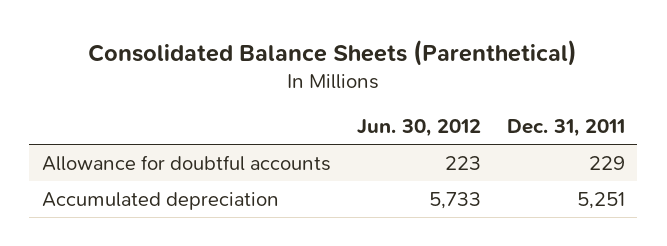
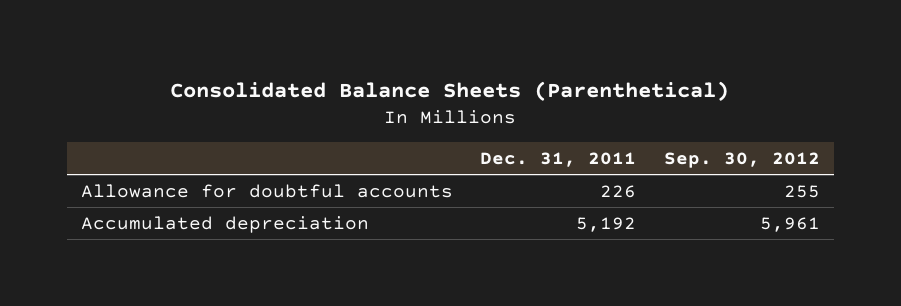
[356,119,481,138] Jun. 30, 2012 -> none
none -> [663,152,820,169] Sep. 30, 2012
[588,155,625,170] 229 -> [600,184,637,198] 226
[576,191,625,209] 5,251 -> [576,216,637,232] 5,192

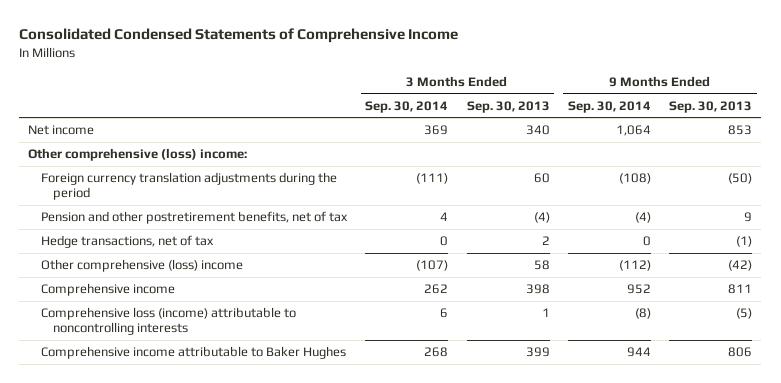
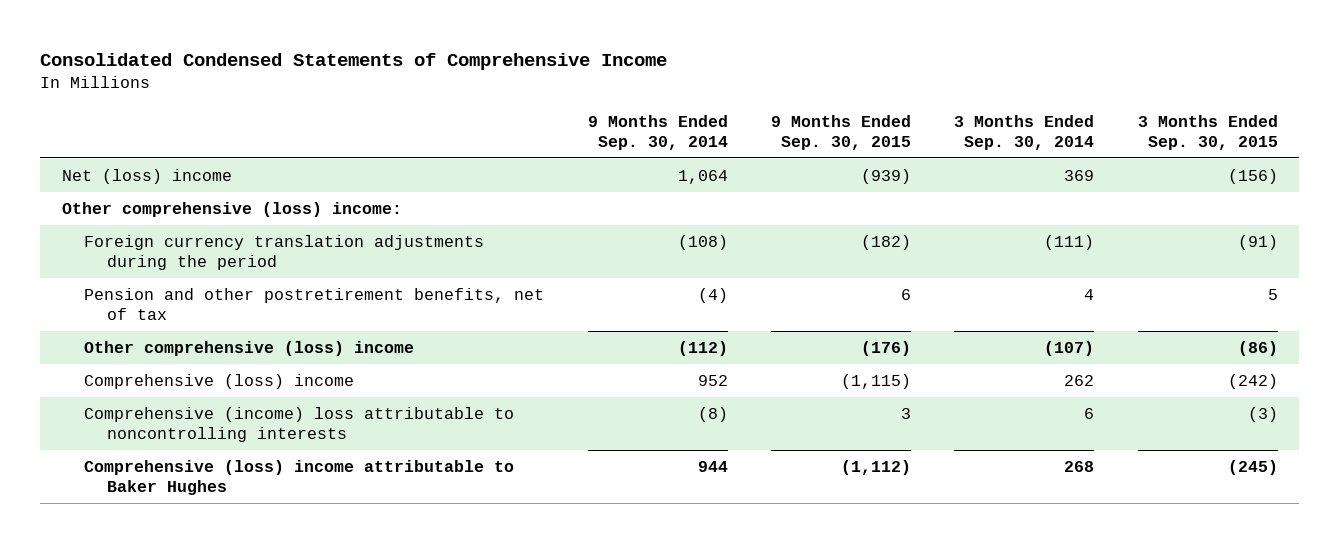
[466,100,550,113] Sep. 30, 2013 -> none
[669,100,753,113] Sep. 30, 2013 -> none
none -> [771,114,912,151] 9 Months Ended Sep. 30, 2015
none -> [1137,114,1278,151] 3 Months Ended Sep. 30, 2015
[28,125,95,136] Net income -> [61,168,232,184] Net (loss) income
[40,235,214,249] Hedge transactions, net of tax -> none
[40,283,175,297] Comprehensive income -> [84,373,355,389] Comprehensive (loss) income
[40,307,296,336] Comprehensive loss (income) attributable to noncontrolling interests -> [84,406,515,443] Comprehensive (income) loss attributable to noncontrolling interests
[40,346,346,360] Comprehensive income attributable to Baker Hughes -> [84,459,515,496] Comprehensive (loss) income attributable to Baker Hughes

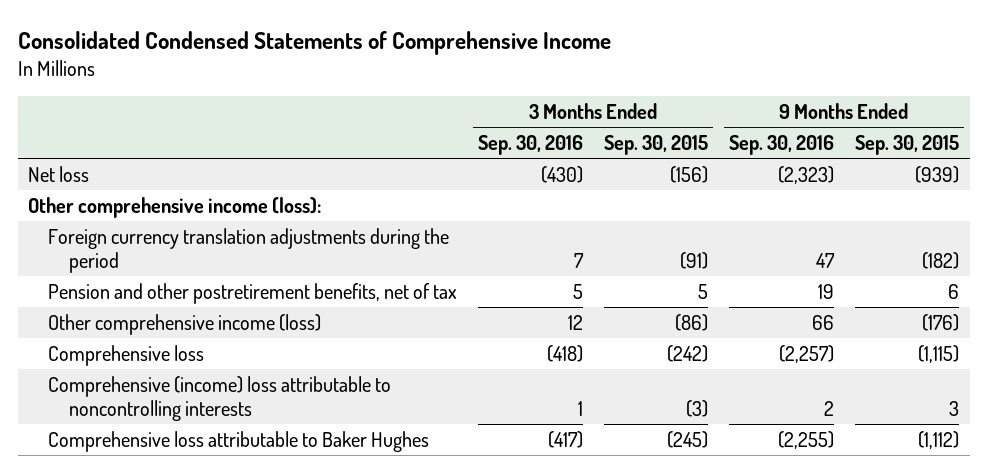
[587,114,728,151] 9 Months Ended Sep. 30, 2014 -> none
[954,114,1095,151] 3 Months Ended Sep. 30, 2014 -> none
none -> [478,135,584,156] Sep. 30, 2016
none -> [729,135,835,156] Sep. 30, 2016
[61,168,232,184] Net (loss) income -> [28,165,90,182] Net loss
[61,201,402,217] Other comprehensive (loss) income: -> [28,196,322,218] Other comprehensive income (loss):
[84,340,415,356] Other comprehensive (loss) income -> [48,313,322,335] Other comprehensive income (loss)
[84,373,355,389] Comprehensive (loss) income -> [48,344,205,366] Comprehensive loss
[84,459,515,496] Comprehensive (loss) income attributable to Baker Hughes -> [48,430,430,452] Comprehensive loss attributable to Baker Hughes

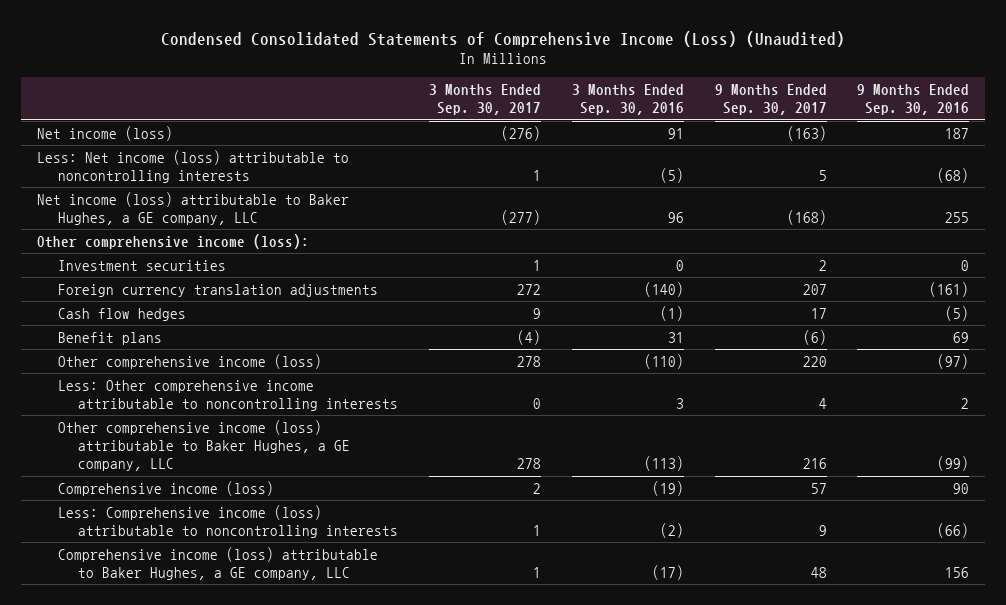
[17,30,611,55] Consolidated Condensed Statements of Comprehensive Income -> [161,30,846,47] Condensed Consolidated Statements of Comprehensive Income (Loss) (Unaudited)
[604,135,709,156] Sep. 30, 2015 -> none
[855,135,960,156] Sep. 30, 2015 -> none
none -> [429,83,542,116] 3 Months Ended Sep. 30, 2017
none -> [714,83,827,116] 9 Months Ended Sep. 30, 2017
[28,165,90,182] Net loss -> [36,125,173,141] Net income (loss)
[541,165,584,183] (430) -> [667,127,684,139] 91
[778,165,835,184] (2,323) -> [945,127,970,139] 187
none -> [36,149,349,183] Less: Net income (loss) attributable to noncontrolling interests
none -> [36,191,349,225] Net income (loss) attributable to Baker Hughes, a GE company, LLC
[48,282,458,304] Pension and other postretirement benefits, net of tax -> none
none -> [57,259,226,271] Investment securities
[48,227,450,273] Foreign currency translation adjustments during the period -> [57,283,378,297] Foreign currency translation adjustments
[574,252,585,268] 7 -> [643,281,684,297] (140)
[816,252,836,268] 47 -> [929,281,970,297] (161)
none -> [57,307,186,321] Cash flow hedges
none -> [57,331,162,345] Benefit plans
[568,314,584,330] 12 -> [643,353,684,369] (110)
[812,314,835,330] 66 -> [937,353,970,369] (97)
none -> [57,379,399,411] Less: Other comprehensive income attributable to noncontrolling interests
none -> [57,419,351,471] Other comprehensive income (loss) attributable to Baker Hughes, a GE company, LLC
[48,344,205,366] Comprehensive loss -> [57,480,274,496] Comprehensive income (loss)
[547,344,584,362] (418) -> [651,480,684,496] (19)
[779,344,835,363] (2,257) -> [953,482,970,494] 90
[48,375,392,421] Comprehensive (income) loss attributable to noncontrolling interests -> [57,504,399,538] Less: Comprehensive income (loss) attributable to noncontrolling interests
[578,400,584,416] 1 -> [659,522,684,538] (2)
[824,400,835,416] 2 -> [937,522,970,538] (66)
[48,430,430,452] Comprehensive loss attributable to Baker Hughes -> [57,546,378,580] Comprehensive income (loss) attributable to Baker Hughes, a GE company, LLC
[548,430,584,448] (417) -> [651,564,684,580] (17)
[778,430,835,449] (2,255) -> [945,566,970,578] 156

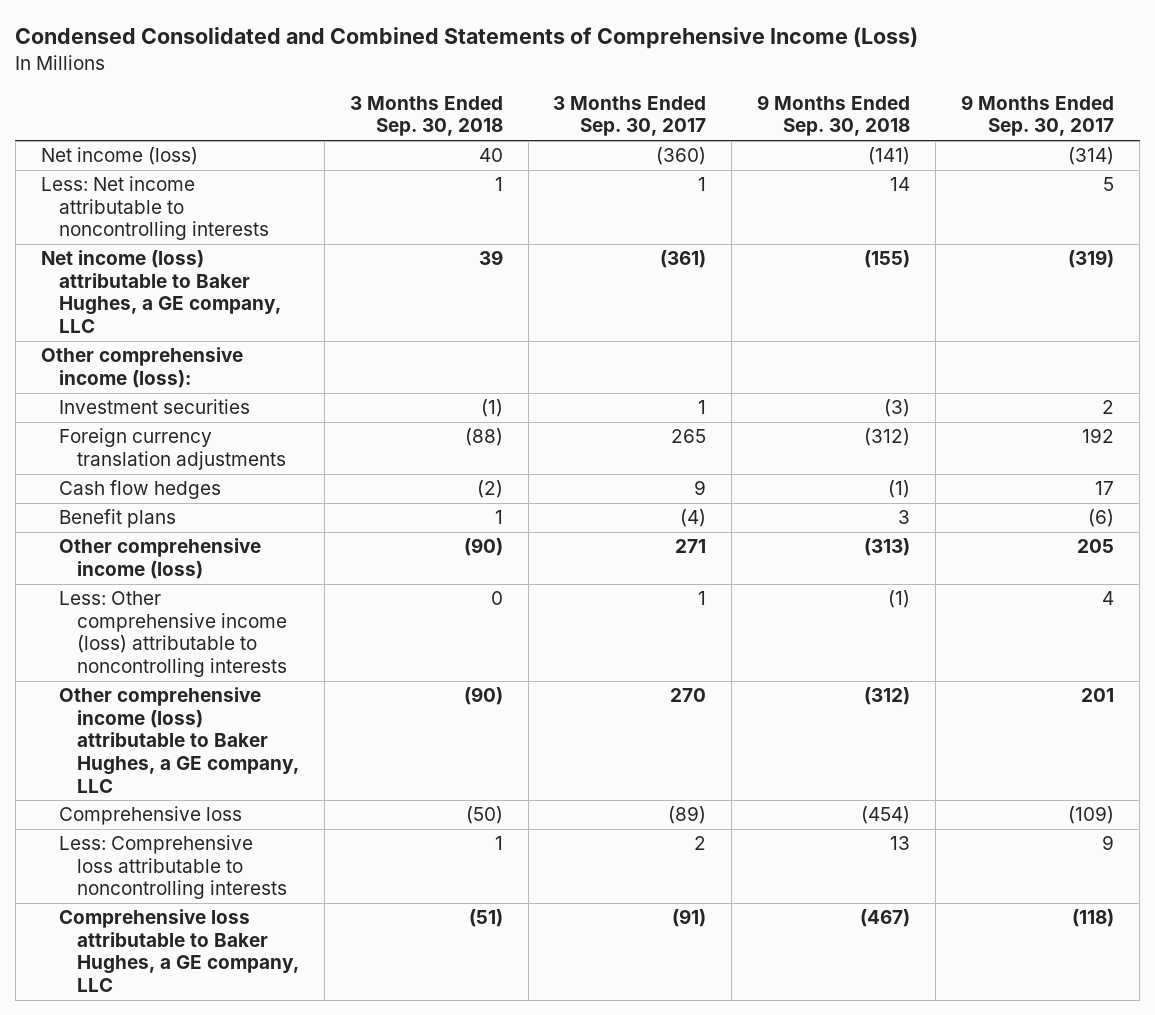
[161,30,846,47] Condensed Consolidated Statements of Comprehensive Income (Loss) (Unaudited) -> [15,27,919,50] Condensed Consolidated and Combined Statements of Comprehensive Income (Loss)
[571,83,684,116] 3 Months Ended Sep. 30, 2016 -> none
[857,83,970,116] 9 Months Ended Sep. 30, 2016 -> none
none -> [349,95,503,137] 3 Months Ended Sep. 30, 2018
none -> [757,94,911,137] 9 Months Ended Sep. 30, 2018
[501,125,542,141] (276) -> [656,147,707,166] (360)
[786,125,827,141] (163) -> [1068,147,1115,166] (314)
[36,149,349,183] Less: Net income (loss) attributable to noncontrolling interests -> [40,176,269,241] Less: Net income attributable to noncontrolling interests
[501,209,542,225] (277) -> [660,250,707,269] (361)
[786,209,827,225] (168) -> [1068,250,1115,269] (319)
[517,283,542,295] 272 -> [671,429,707,444] 265
[802,283,827,295] 207 -> [1082,428,1115,444] 192
[517,355,542,367] 278 -> [675,539,707,554] 271
[802,355,827,367] 220 -> [1077,539,1115,554] 205
[57,379,399,411] Less: Other comprehensive income attributable to noncontrolling interests -> [58,591,287,678] Less: Other comprehensive income (loss) attributable to noncontrolling interests
[533,397,542,409] 0 -> [698,591,707,606] 1
[517,457,542,469] 278 -> [670,688,707,703] 270
[802,457,827,469] 216 -> [1081,688,1115,703] 201
[57,480,274,496] Comprehensive income (loss) -> [58,806,242,826] Comprehensive loss
[533,482,542,494] 2 -> [668,806,707,825] (89)
[810,482,827,494] 57 -> [1068,806,1115,825] (109)
[57,504,399,538] Less: Comprehensive income (loss) attributable to noncontrolling interests -> [58,835,287,900] Less: Comprehensive loss attributable to noncontrolling interests
[533,524,542,536] 1 -> [694,836,707,851] 2
[57,546,378,580] Comprehensive income (loss) attributable to Baker Hughes, a GE company, LLC -> [58,909,299,993] Comprehensive loss attributable to Baker Hughes, a GE company, LLC
[533,566,542,578] 1 -> [672,909,707,928] (91)
[810,566,827,578] 48 -> [1072,909,1115,928] (118)

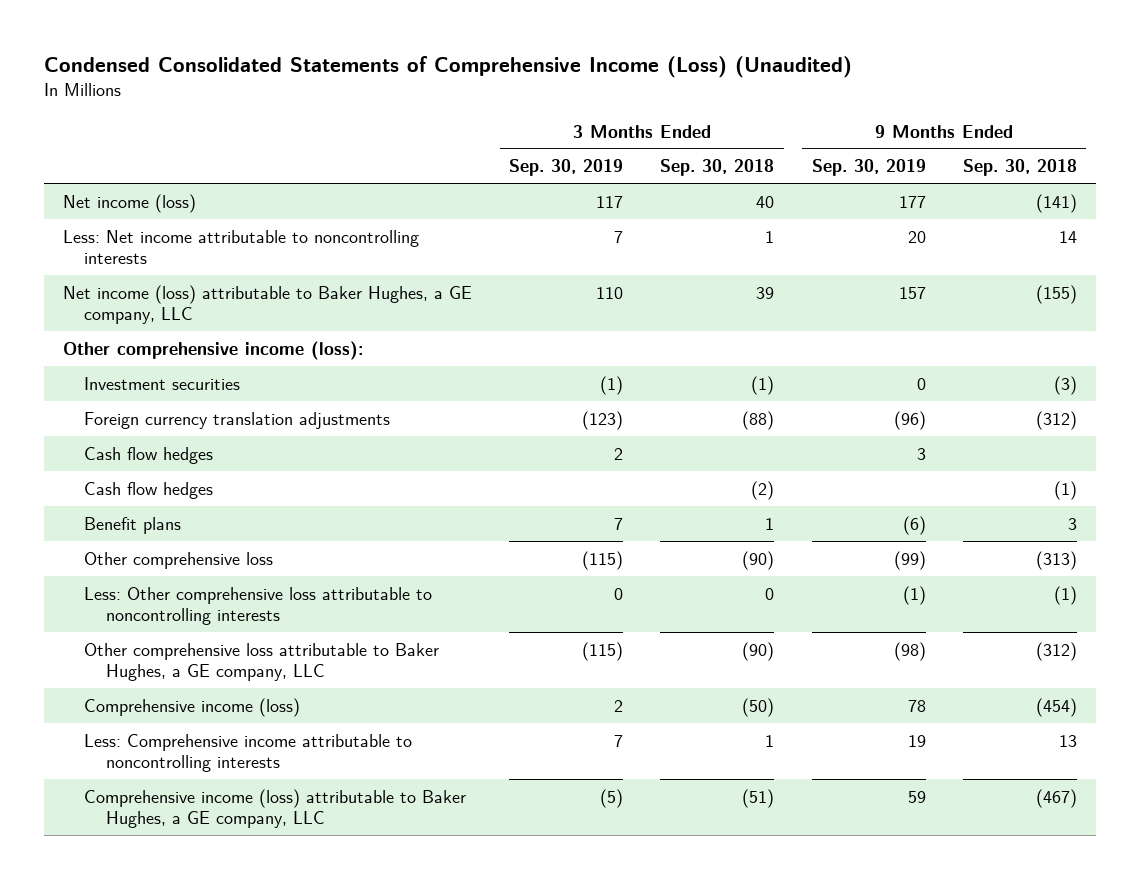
[15,27,919,50] Condensed Consolidated and Combined Statements of Comprehensive Income (Loss) -> [44,56,853,79] Condensed Consolidated Statements of Comprehensive Income (Loss) (Unaudited)
[553,95,707,137] 3 Months Ended Sep. 30, 2017 -> none
[961,94,1115,137] 9 Months Ended Sep. 30, 2017 -> none
none -> [509,159,624,177] Sep. 30, 2019
none -> [811,159,926,177] Sep. 30, 2019
none -> [84,446,214,464] Cash flow hedges
[58,538,261,579] Other comprehensive income (loss) -> [84,551,274,569] Other comprehensive loss
[58,591,287,678] Less: Other comprehensive income (loss) attributable to noncontrolling interests -> [84,586,433,626] Less: Other comprehensive loss attributable to noncontrolling interests
[58,687,299,793] Other comprehensive income (loss) attributable to Baker Hughes, a GE company, LLC -> [84,642,440,682] Other comprehensive loss attributable to Baker Hughes, a GE company, LLC
[58,806,242,826] Comprehensive loss -> [84,697,301,717] Comprehensive income (loss)
[58,835,287,900] Less: Comprehensive loss attributable to noncontrolling interests -> [84,733,413,773] Less: Comprehensive income attributable to noncontrolling interests
[58,909,299,993] Comprehensive loss attributable to Baker Hughes, a GE company, LLC -> [84,788,467,829] Comprehensive income (loss) attributable to Baker Hughes, a GE company, LLC

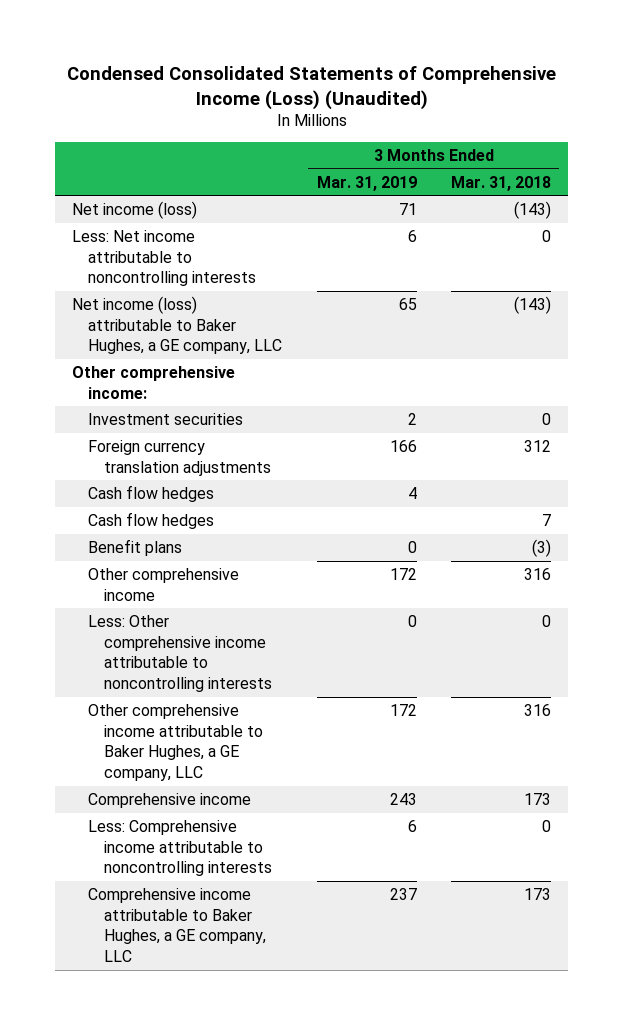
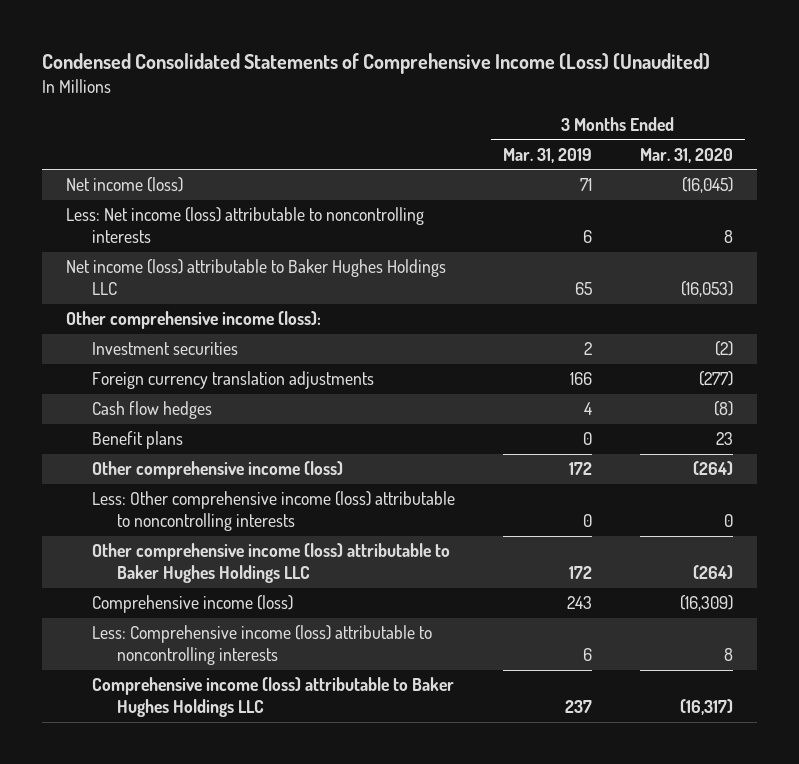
[450,175,551,191] Mar. 31, 2018 -> none
none -> [639,148,733,164] Mar. 31, 2020
[72,229,257,287] Less: Net income attributable to noncontrolling interests -> [66,207,425,244] Less: Net income (loss) attributable to noncontrolling interests
[72,295,283,355] Net income (loss) attributable to Baker Hughes, a GE company, LLC -> [66,259,447,296] Net income (loss) attributable to Baker Hughes Holdings LLC
[72,365,236,399] Other comprehensive income: -> [66,311,322,330] Other comprehensive income (loss):
[88,511,215,529] Cash flow hedges -> none
[88,567,240,601] Other comprehensive income -> [91,461,343,480] Other comprehensive income (loss)
[88,614,273,692] Less: Other comprehensive income attributable to noncontrolling interests -> [91,491,455,532] Less: Other comprehensive income (loss) attributable to noncontrolling interests
[88,703,264,781] Other comprehensive income attributable to Baker Hughes, a GE company, LLC -> [91,543,450,584] Other comprehensive income (loss) attributable to Baker Hughes Holdings LLC
[88,792,252,808] Comprehensive income -> [91,595,293,614] Comprehensive income (loss)
[88,819,273,877] Less: Comprehensive income attributable to noncontrolling interests -> [91,625,432,666] Less: Comprehensive income (loss) attributable to noncontrolling interests
[88,887,267,962] Comprehensive income attributable to Baker Hughes, a GE company, LLC -> [91,677,454,718] Comprehensive income (loss) attributable to Baker Hughes Holdings LLC

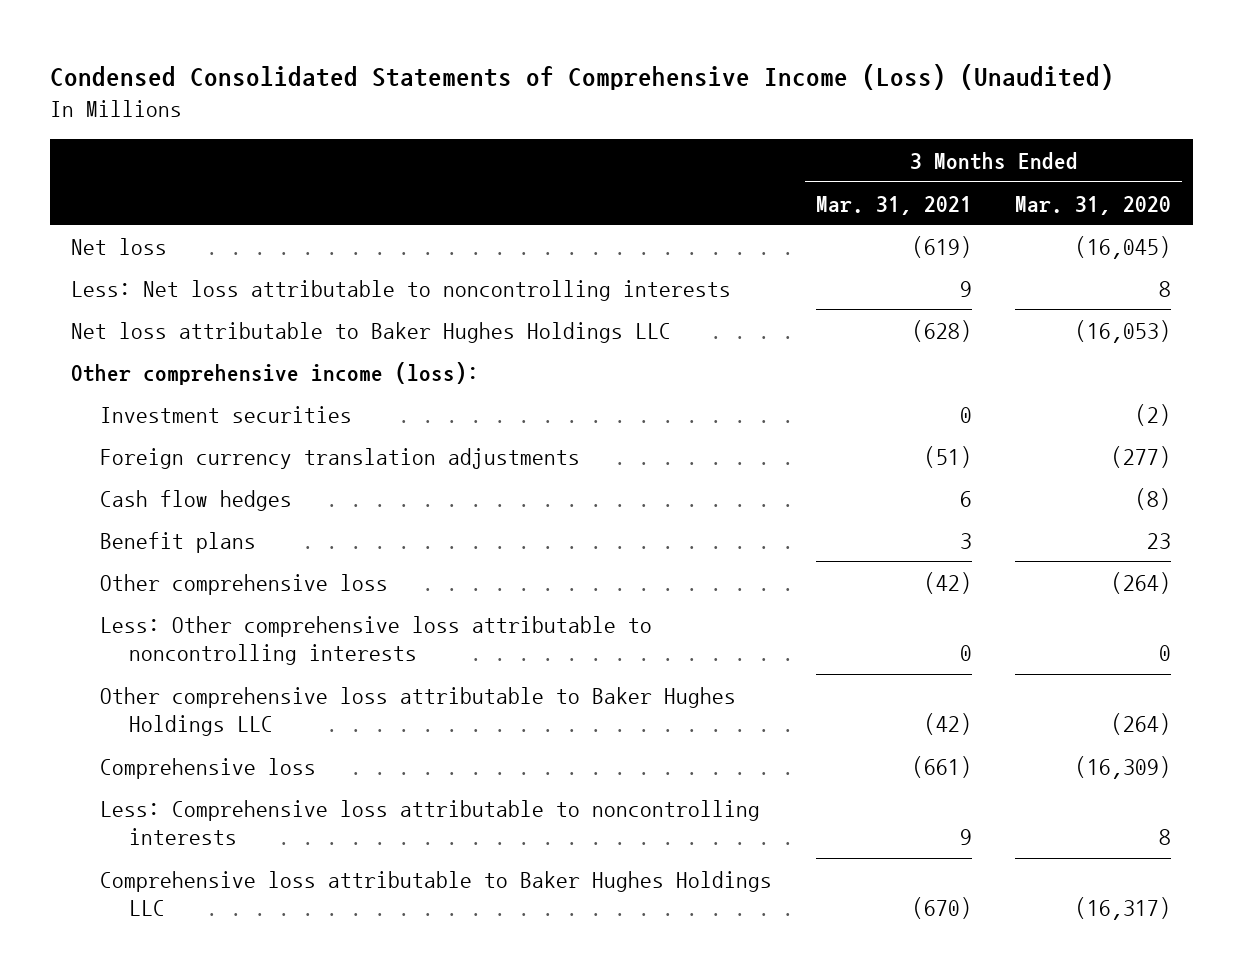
[502,148,592,164] Mar. 31, 2019 -> none
none -> [815,195,972,215] Mar. 31, 2021
[66,177,184,193] Net income (loss) -> [71,237,168,255] Net loss
[66,207,425,244] Less: Net income (loss) attributable to noncontrolling interests -> [71,279,732,301] Less: Net loss attributable to noncontrolling interests
[66,259,447,296] Net income (loss) attributable to Baker Hughes Holdings LLC -> [71,321,672,343] Net loss attributable to Baker Hughes Holdings LLC
[91,461,343,480] Other comprehensive income (loss) -> [100,573,389,595] Other comprehensive loss
[91,491,455,532] Less: Other comprehensive income (loss) attributable to noncontrolling interests -> [100,615,653,666] Less: Other comprehensive loss attributable to noncontrolling interests
[91,543,450,584] Other comprehensive income (loss) attributable to Baker Hughes Holdings LLC -> [100,686,737,737] Other comprehensive loss attributable to Baker Hughes Holdings LLC
[91,595,293,614] Comprehensive income (loss) -> [100,757,317,779] Comprehensive loss
[91,625,432,666] Less: Comprehensive income (loss) attributable to noncontrolling interests -> [100,799,761,846] Less: Comprehensive loss attributable to noncontrolling interests
[91,677,454,718] Comprehensive income (loss) attributable to Baker Hughes Holdings LLC -> [100,870,773,917] Comprehensive loss attributable to Baker Hughes Holdings LLC

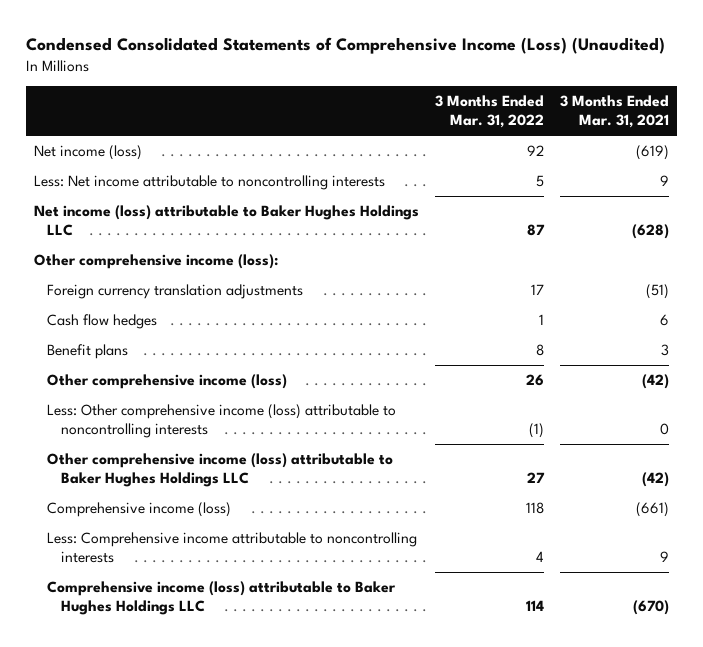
[1015,195,1172,215] Mar. 31, 2020 -> none
none -> [435,95,545,129] 3 Months Ended Mar. 31, 2022
[71,237,168,255] Net loss -> [33,145,142,161] Net income (loss)
[71,279,732,301] Less: Net loss attributable to noncontrolling interests -> [33,175,385,191] Less: Net income attributable to noncontrolling interests
[71,321,672,343] Net loss attributable to Baker Hughes Holdings LLC -> [33,205,419,237] Net income (loss) attributable to Baker Hughes Holdings LLC
[100,405,353,423] Investment securities -> none
[100,573,389,595] Other comprehensive loss -> [47,374,288,390] Other comprehensive income (loss)
[100,615,653,666] Less: Other comprehensive loss attributable to noncontrolling interests -> [47,404,397,439] Less: Other comprehensive income (loss) attributable to noncontrolling interests
[100,686,737,737] Other comprehensive loss attributable to Baker Hughes Holdings LLC -> [47,453,394,488] Other comprehensive income (loss) attributable to Baker Hughes Holdings LLC
[100,757,317,779] Comprehensive loss -> [47,502,232,518] Comprehensive income (loss)
[100,799,761,846] Less: Comprehensive loss attributable to noncontrolling interests -> [47,532,418,564] Less: Comprehensive income attributable to noncontrolling interests
[100,870,773,917] Comprehensive loss attributable to Baker Hughes Holdings LLC -> [47,581,397,616] Comprehensive income (loss) attributable to Baker Hughes Holdings LLC

